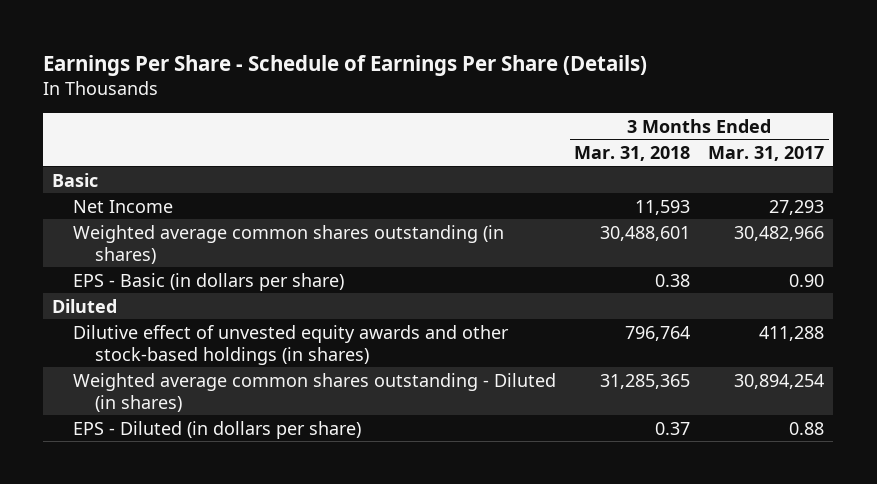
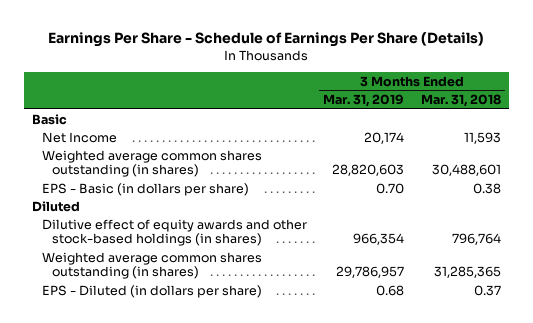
[708,146,825,162] Mar. 31, 2017 -> none
none -> [323,94,405,108] Mar. 31, 2019
[73,324,510,365] Dilutive effect of unvested equity awards and other stock-based holdings (in shares) -> [42,218,308,247] Dilutive effect of equity awards and other stock-based holdings (in shares)
[73,372,557,412] Weighted average common shares outstanding - Diluted (in shares) -> [42,251,263,280] Weighted average common shares outstanding (in shares)

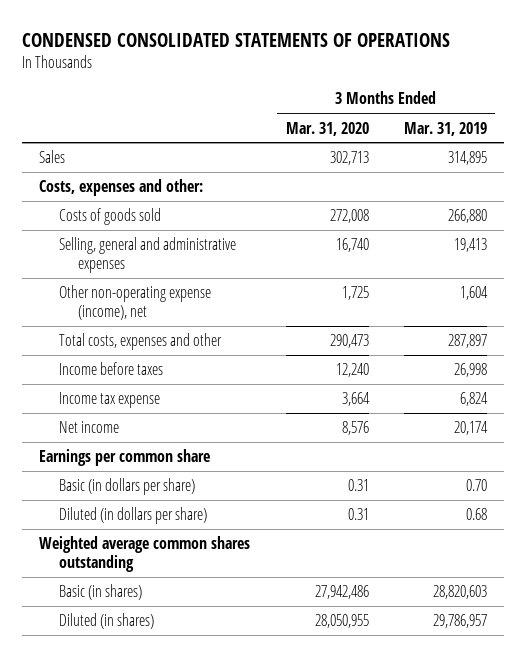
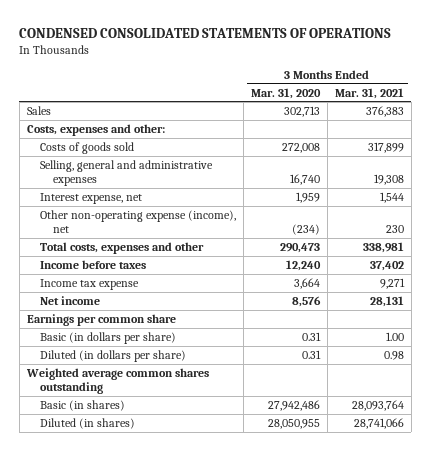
[403,121,487,136] Mar. 31, 2019 -> none
none -> [334,87,404,99] Mar. 31, 2021
none -> [39,192,142,204] Interest expense, net
[341,286,369,301] 1,725 -> [291,224,320,236] (234)

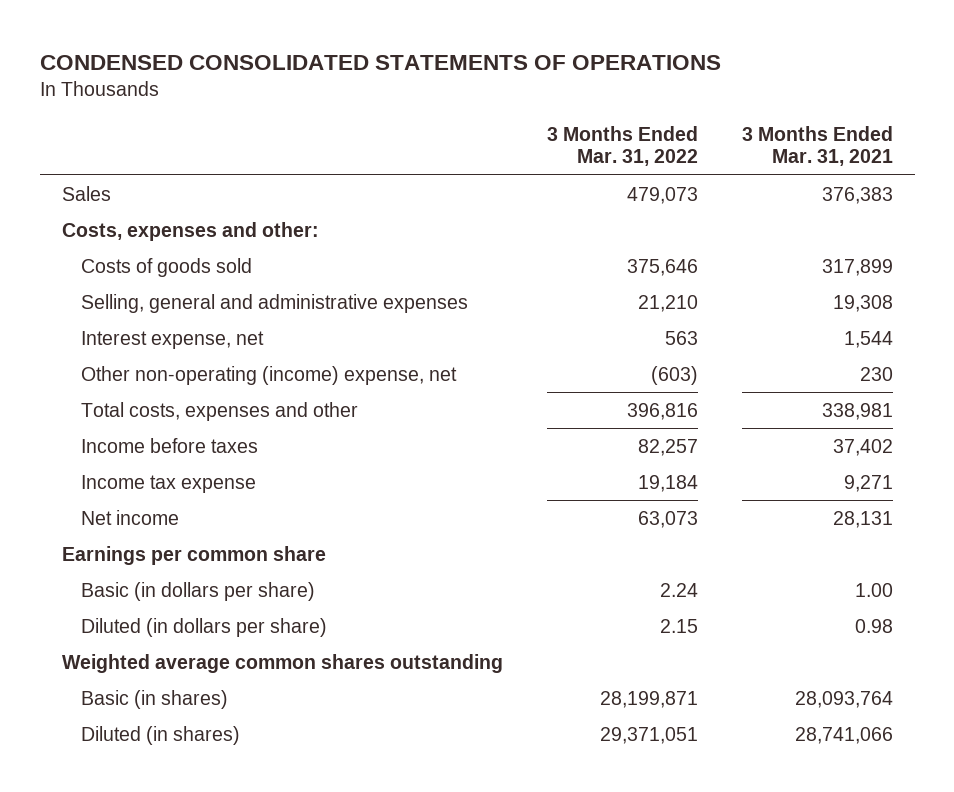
[250,87,321,99] Mar. 31, 2020 -> none
none -> [546,125,698,167] 3 Months Ended Mar. 31, 2022
[39,209,236,234] Other non-operating expense (income), net -> [81,365,458,385] Other non-operating (income) expense, net

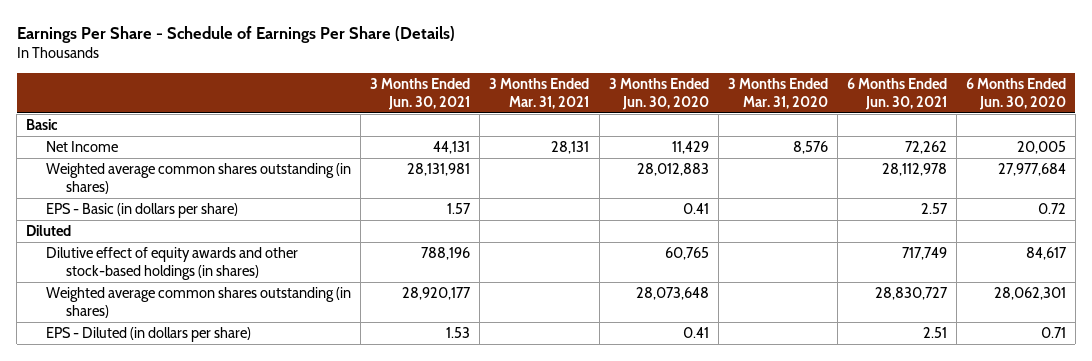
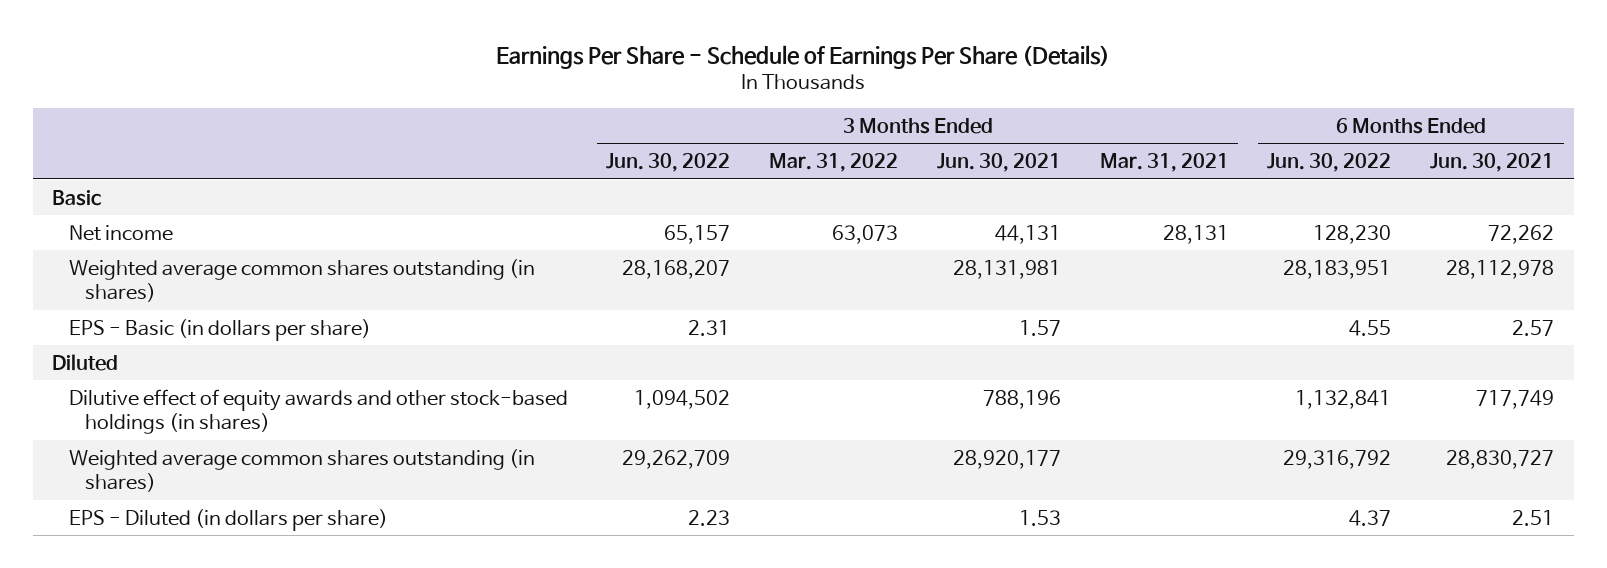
[608,77,709,110] 3 Months Ended Jun. 30, 2020 -> none
[727,77,828,109] 3 Months Ended Mar. 31, 2020 -> none
[965,77,1066,110] 6 Months Ended Jun. 30, 2020 -> none
none -> [606,153,731,173] Jun. 30, 2022
none -> [769,153,899,173] Mar. 31, 2022
none -> [1267,153,1392,173] Jun. 30, 2022
[46,141,119,153] Net Income -> [68,224,173,241] Net income

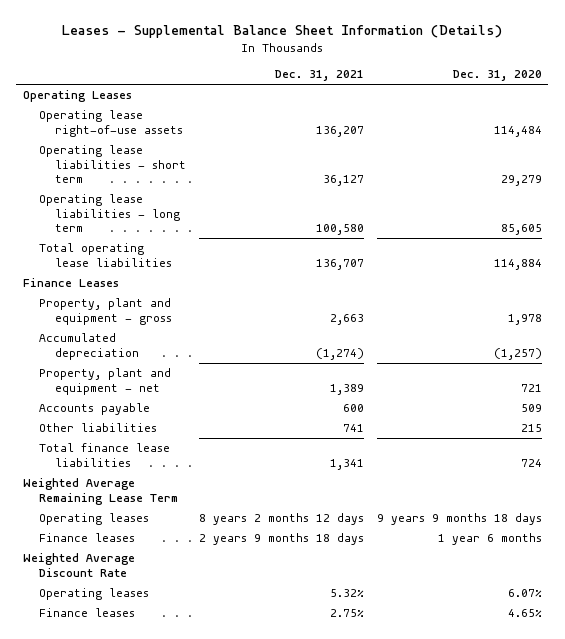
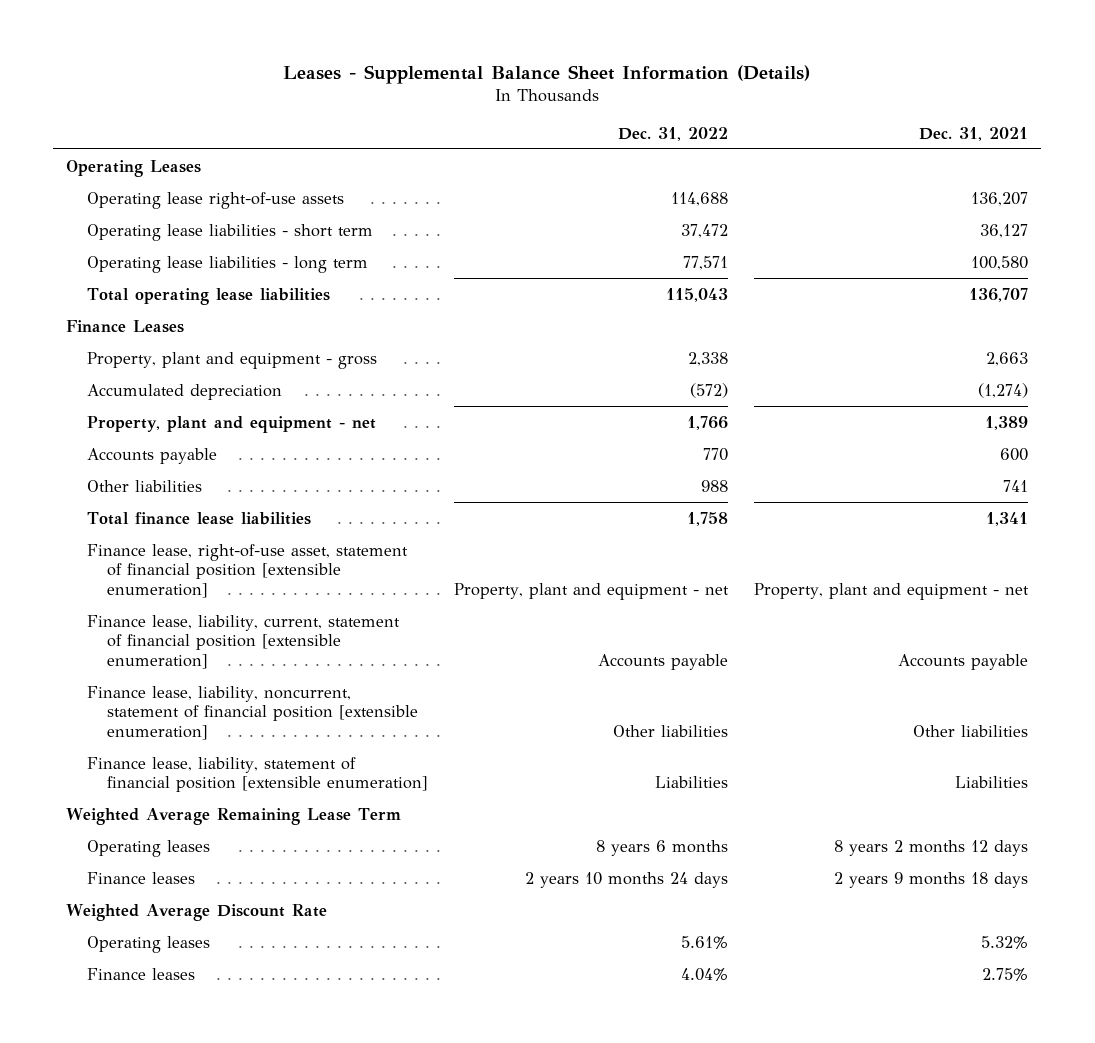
[452,70,542,82] Dec. 31, 2020 -> none
none -> [618,126,729,141] Dec. 31, 2022
none -> [86,543,408,598] Finance lease, right-of-use asset, statement of financial position [extensible enumeration]
none -> [86,614,400,669] Finance lease, liability, current, statement of financial position [extensible enumeration]
none -> [86,685,419,740] Finance lease, liability, noncurrent, statement of financial position [extensible enumeration]
none -> [86,756,429,793] Finance lease, liability, statement of financial position [extensible enumeration]

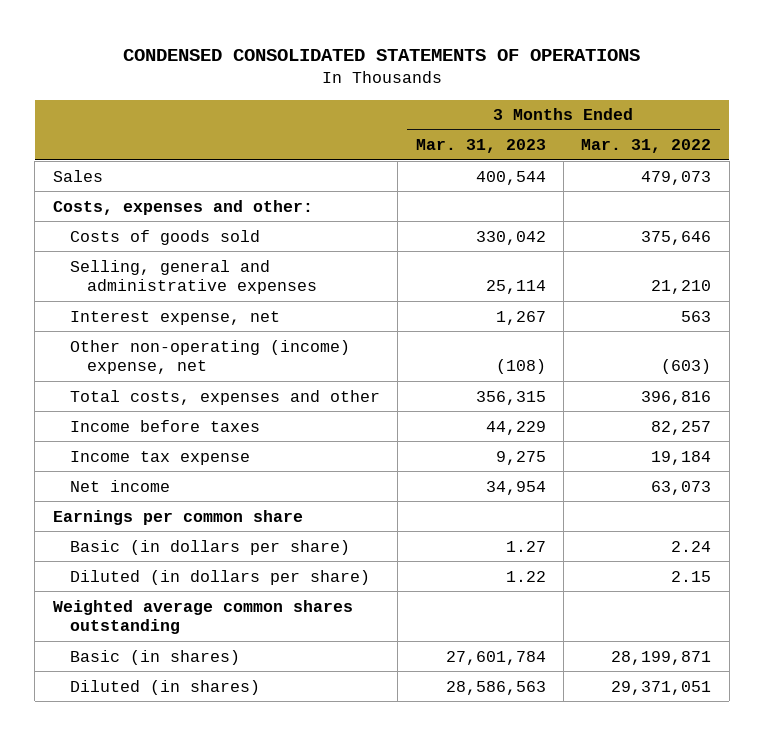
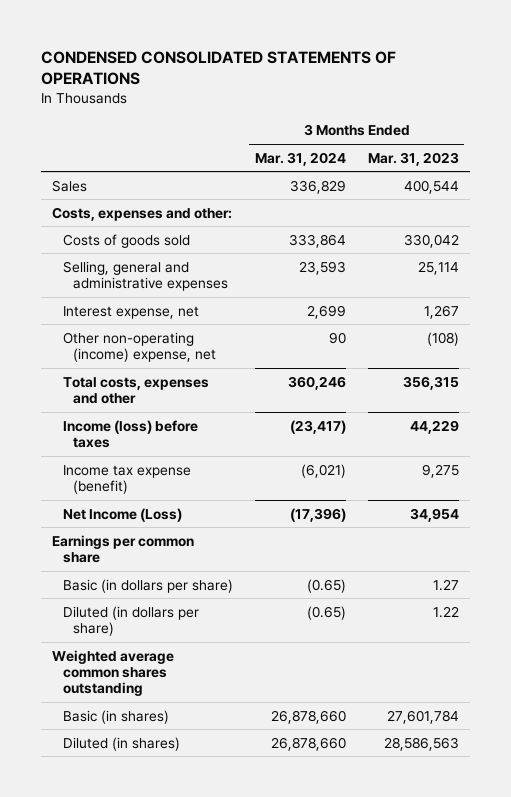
[581,139,712,154] Mar. 31, 2022 -> none
none -> [254,151,346,166] Mar. 31, 2024
[69,419,260,432] Income before taxes -> [62,419,198,448] Income (loss) before taxes
[69,450,250,465] Income tax expense -> [62,464,191,494] Income tax expense (benefit)
[69,479,170,492] Net income -> [62,507,182,522] Net Income (Loss)

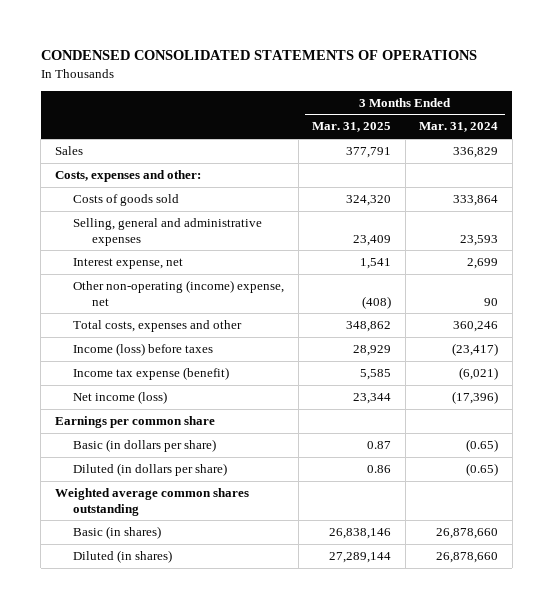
[367,151,459,166] Mar. 31, 2023 -> none
none -> [312,122,392,133] Mar. 31, 2025
[62,507,182,522] Net Income (Loss) -> [73,391,168,405] Net income (loss)

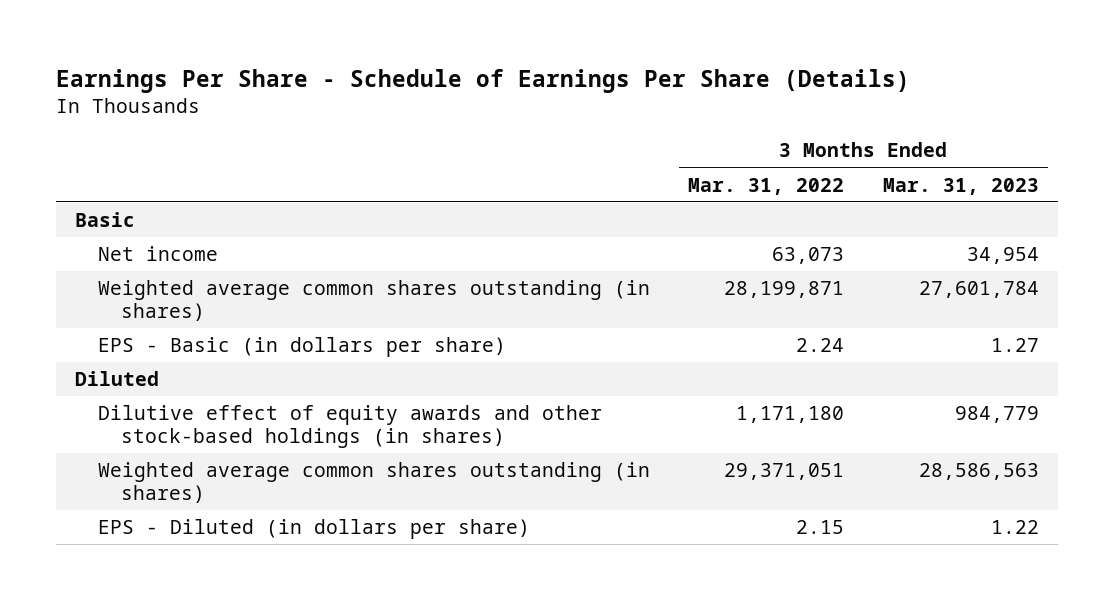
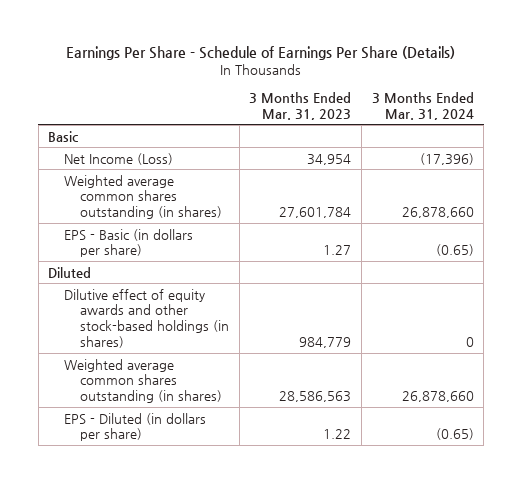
[688,177,845,195] Mar. 31, 2022 -> none
none -> [371,91,474,120] 3 Months Ended Mar. 31, 2024
[98,246,219,262] Net income -> [64,152,174,165] Net Income (Loss)

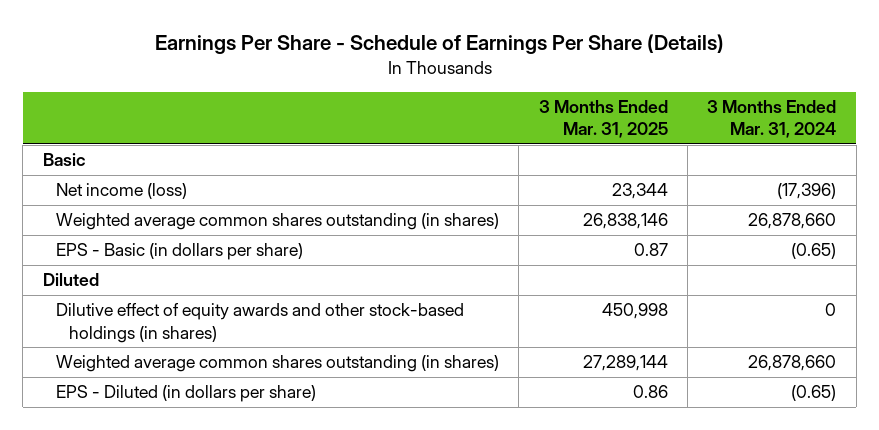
[249,91,352,120] 3 Months Ended Mar. 31, 2023 -> none
none -> [538,100,668,139] 3 Months Ended Mar. 31, 2025
[64,152,174,165] Net Income (Loss) -> [56,183,188,200] Net income (loss)

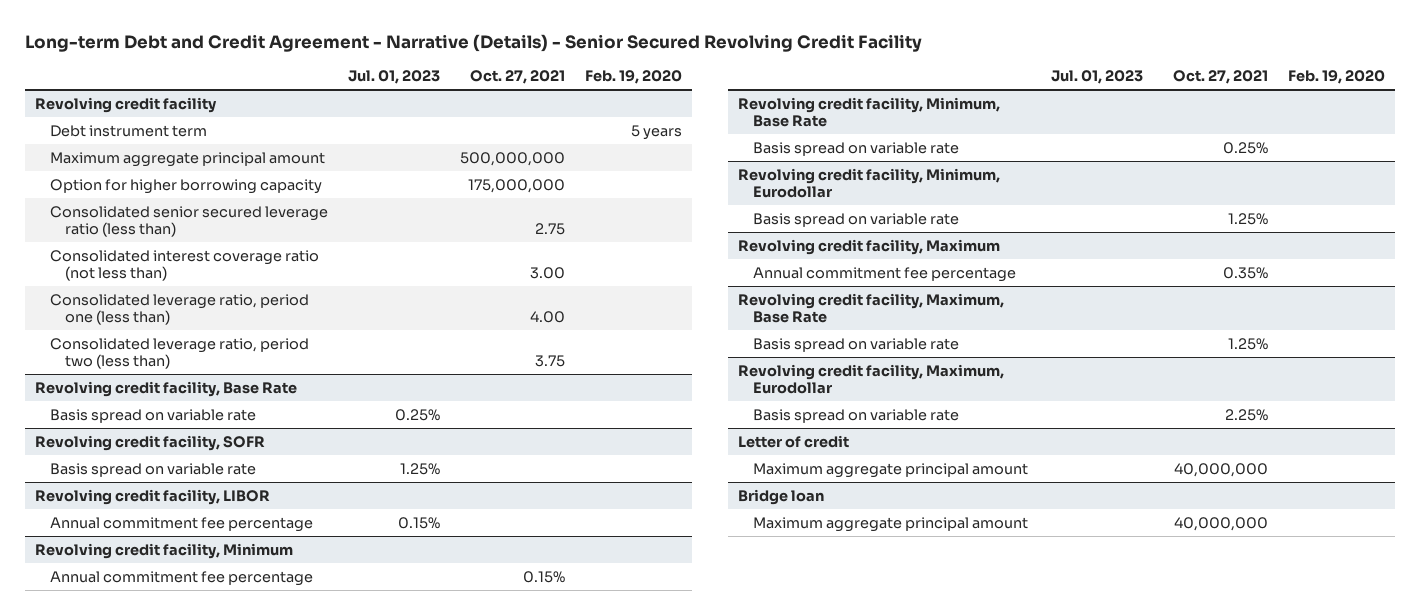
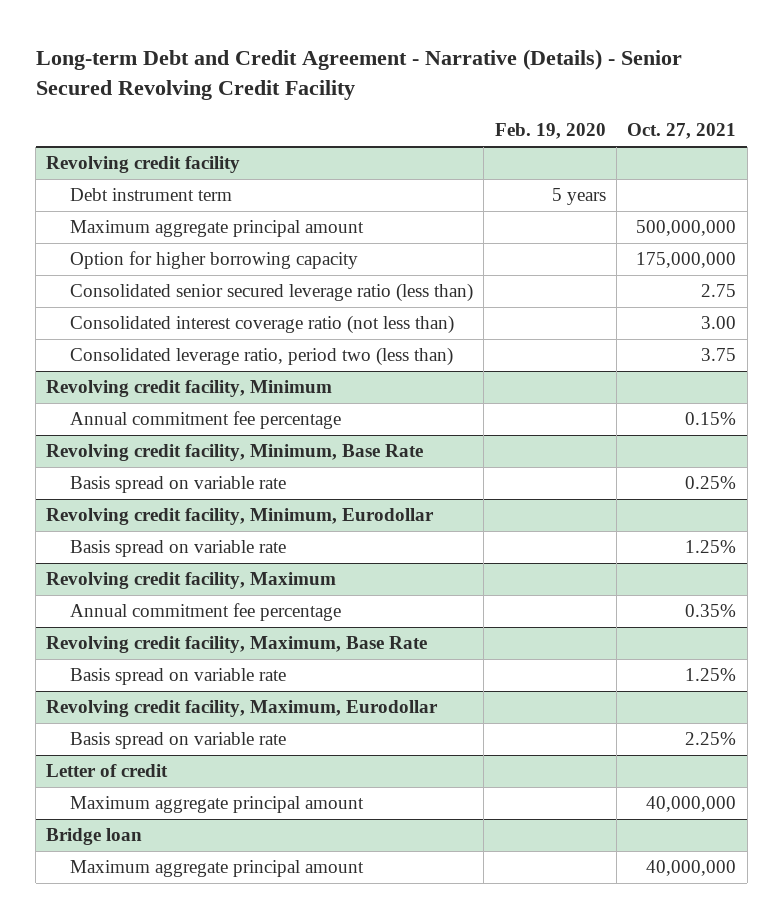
[347,70,440,85] Jul. 01, 2023 -> none
[49,293,309,326] Consolidated leverage ratio, period one (less than) -> none
[34,380,297,397] Revolving credit facility, Base Rate -> none
[49,408,256,423] Basis spread on variable rate -> none
[34,434,265,451] Revolving credit facility, SOFR -> none
[49,462,256,477] Basis spread on variable rate -> none
[34,488,270,505] Revolving credit facility, LIBOR -> none
[49,516,313,532] Annual commitment fee percentage -> none

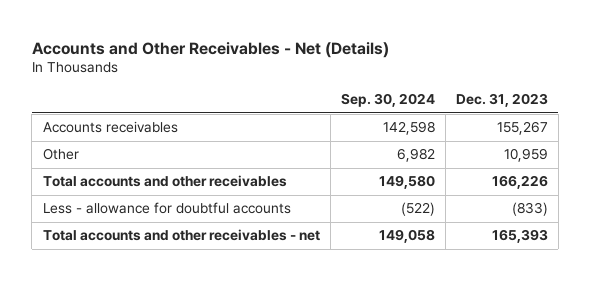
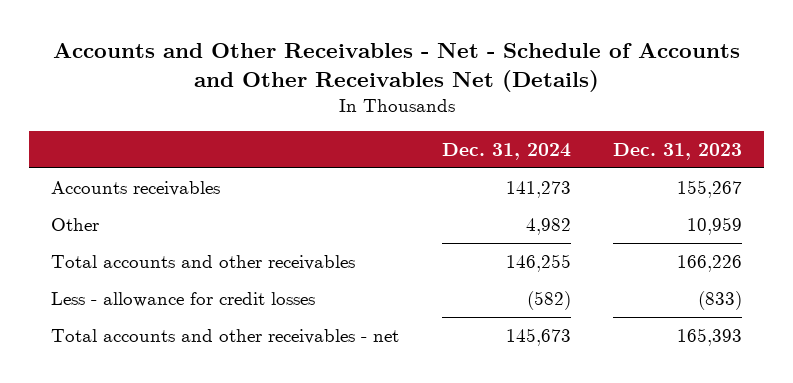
[31,41,389,58] Accounts and Other Receivables - Net (Details) -> [52,43,740,93] Accounts and Other Receivables - Net - Schedule of Accounts and Other Receivables Net (Details)
[340,93,435,108] Sep. 30, 2024 -> none
none -> [441,142,571,160] Dec. 31, 2024
[42,202,291,215] Less - allowance for doubtful accounts -> [50,291,315,307] Less - allowance for credit losses

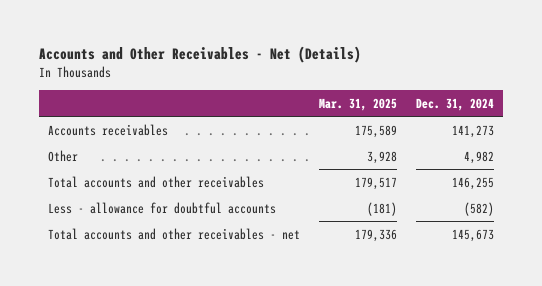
[52,43,740,93] Accounts and Other Receivables - Net - Schedule of Accounts and Other Receivables Net (Details) -> [39,46,362,64] Accounts and Other Receivables - Net (Details)
[613,142,743,160] Dec. 31, 2023 -> none
none -> [319,97,398,111] Mar. 31, 2025
[50,291,315,307] Less - allowance for credit losses -> [48,201,277,214] Less - allowance for doubtful accounts

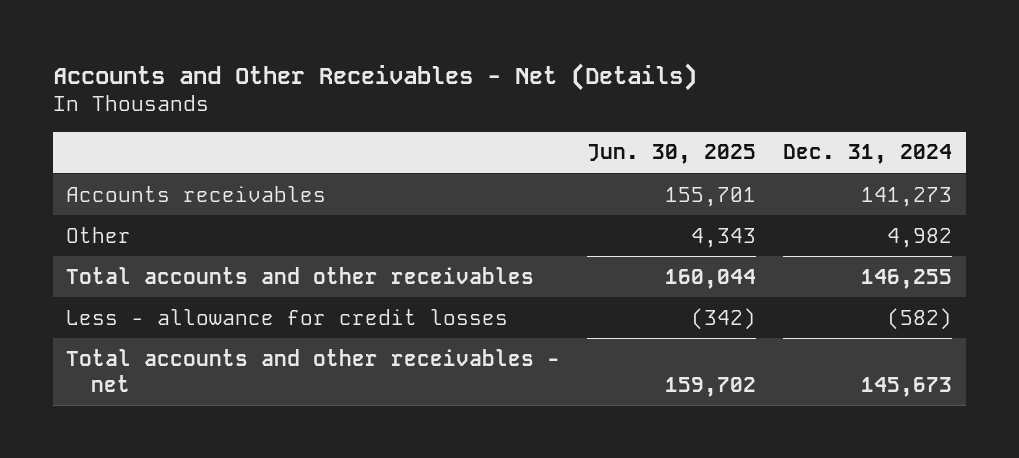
[319,97,398,111] Mar. 31, 2025 -> none
none -> [587,144,757,165] Jun. 30, 2025
[48,201,277,214] Less - allowance for doubtful accounts -> [66,308,509,325] Less - allowance for credit losses

